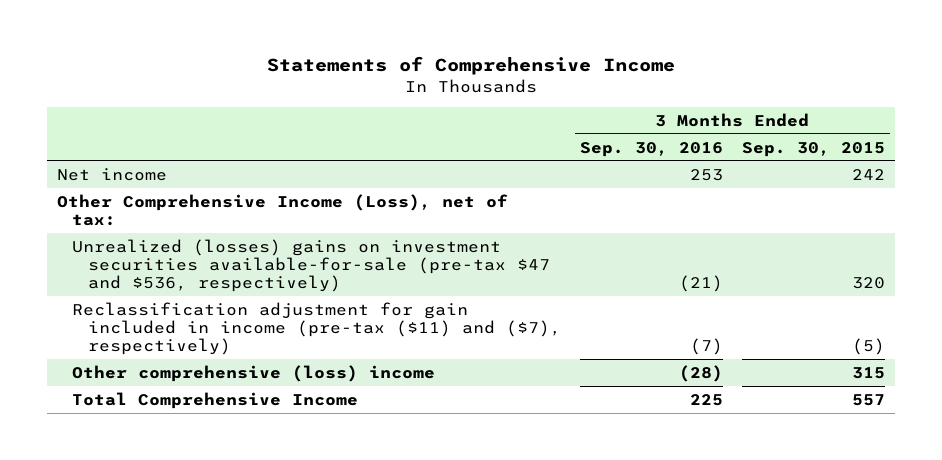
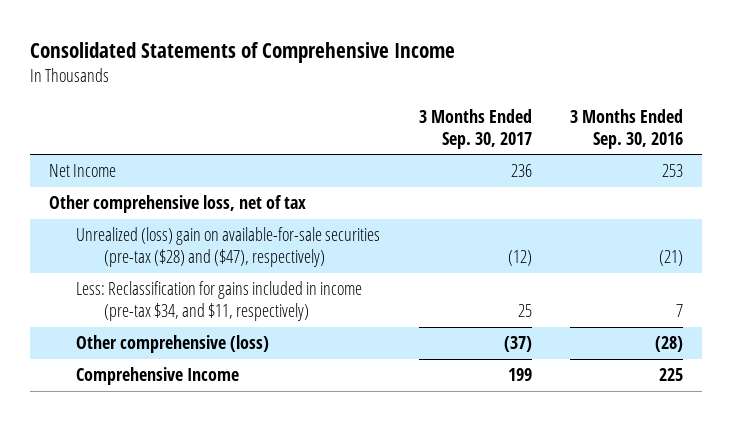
[266,56,675,76] Statements of Comprehensive Income -> [29,41,455,63] Consolidated Statements of Comprehensive Income
[741,141,885,157] Sep. 30, 2015 -> none
none -> [418,108,532,149] 3 Months Ended Sep. 30, 2017
[56,167,167,181] Net income -> [48,164,116,178] Net Income
[56,193,508,226] Other Comprehensive Income (Loss), net of tax: -> [48,195,306,214] Other comprehensive loss, net of tax
[72,238,550,293] Unrealized (losses) gains on investment securities available-for-sale (pre-tax $47 and $536, respectively) -> [76,227,381,268] Unrealized (loss) gain on available-for-sale securities (pre-tax ($28) and ($47), respectively)
[72,301,561,356] Reclassification adjustment for gain included in income (pre-tax ($11) and ($7), respectively) -> [76,281,363,322] Less: Reclassification for gains included in income (pre-tax $34, and $11, respectively)
[689,338,723,356] (7) -> [675,304,683,318] 7
[72,364,436,382] Other comprehensive (loss) income -> [76,335,270,354] Other comprehensive (loss)
[72,391,359,409] Total Comprehensive Income -> [76,367,240,386] Comprehensive Income

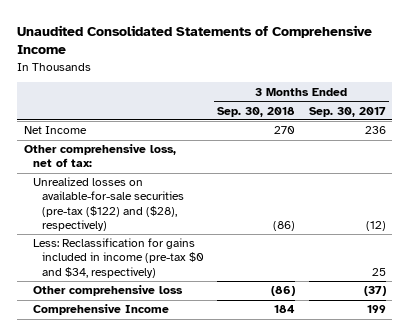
[29,41,455,63] Consolidated Statements of Comprehensive Income -> [17,24,373,55] Unaudited Consolidated Statements of Comprehensive Income
[569,108,683,149] 3 Months Ended Sep. 30, 2016 -> none
none -> [217,106,296,117] Sep. 30, 2018
[48,195,306,214] Other comprehensive loss, net of tax -> [24,144,177,168] Other comprehensive loss, net of tax:
[76,227,381,268] Unrealized (loss) gain on available-for-sale securities (pre-tax ($28) and ($47), respectively) -> [32,177,184,231] Unrealized losses on available-for-sale securities (pre-tax ($122) and ($28), respectively)
[76,281,363,322] Less: Reclassification for gains included in income (pre-tax $34, and $11, respectively) -> [32,238,204,278] Less: Reclassification for gains included in income (pre-tax $0 and $34, respectively)
[76,335,270,354] Other comprehensive (loss) -> [32,285,183,297] Other comprehensive loss

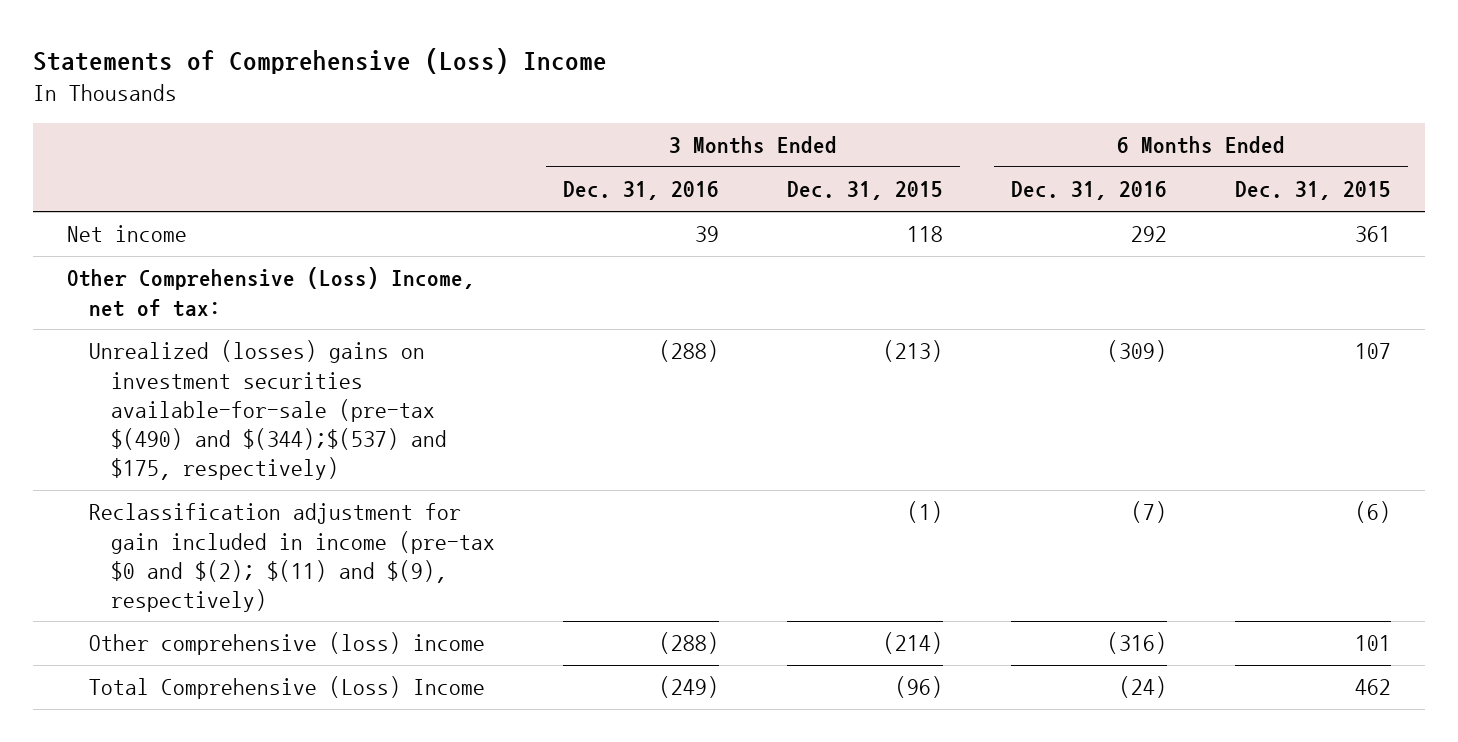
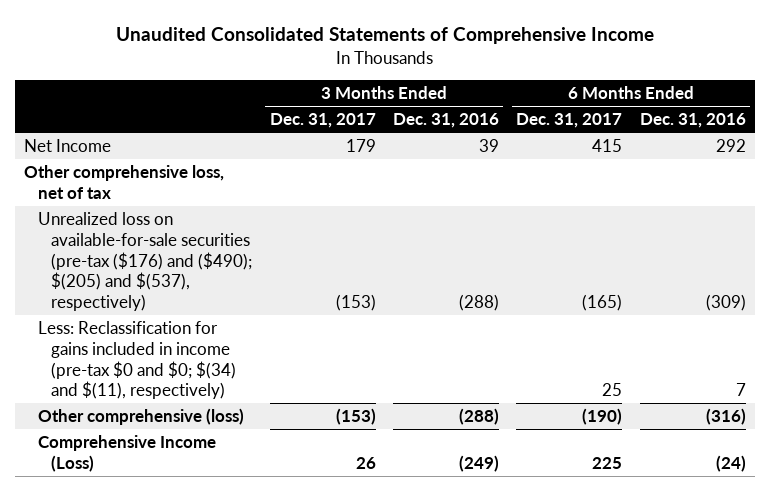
[33,47,608,74] Statements of Comprehensive (Loss) Income -> [116,27,655,45] Unaudited Consolidated Statements of Comprehensive Income
[786,181,943,201] Dec. 31, 2015 -> none
[1234,181,1391,201] Dec. 31, 2015 -> none
none -> [269,113,376,129] Dec. 31, 2017
none -> [516,113,623,129] Dec. 31, 2017
[67,225,188,243] Net income -> [24,138,112,152] Net Income
[67,267,476,317] Other Comprehensive (Loss) Income, net of tax: -> [24,164,225,199] Other comprehensive loss, net of tax
[88,340,447,480] Unrealized (losses) gains on investment securities available-for-sale (pre-tax $(490) and $(344);$(537) and $175, respectively) -> [37,211,253,312] Unrealized loss on available-for-sale securities (pre-tax ($176) and ($490); $(205) and $(537), respectively)
[88,503,495,612] Reclassification adjustment for gain included in income (pre-tax $0 and $(2); $(11) and $(9), respectively) -> [37,320,237,400] Less: Reclassification for gains included in income (pre-tax $0 and $0; $(34) and $(11), respectively)
[1130,501,1167,524] (7) -> [735,383,746,397] 7
[88,632,485,656] Other comprehensive (loss) income -> [37,407,244,425] Other comprehensive (loss)
[88,676,485,700] Total Comprehensive (Loss) Income -> [37,434,216,472] Comprehensive Income (Loss)

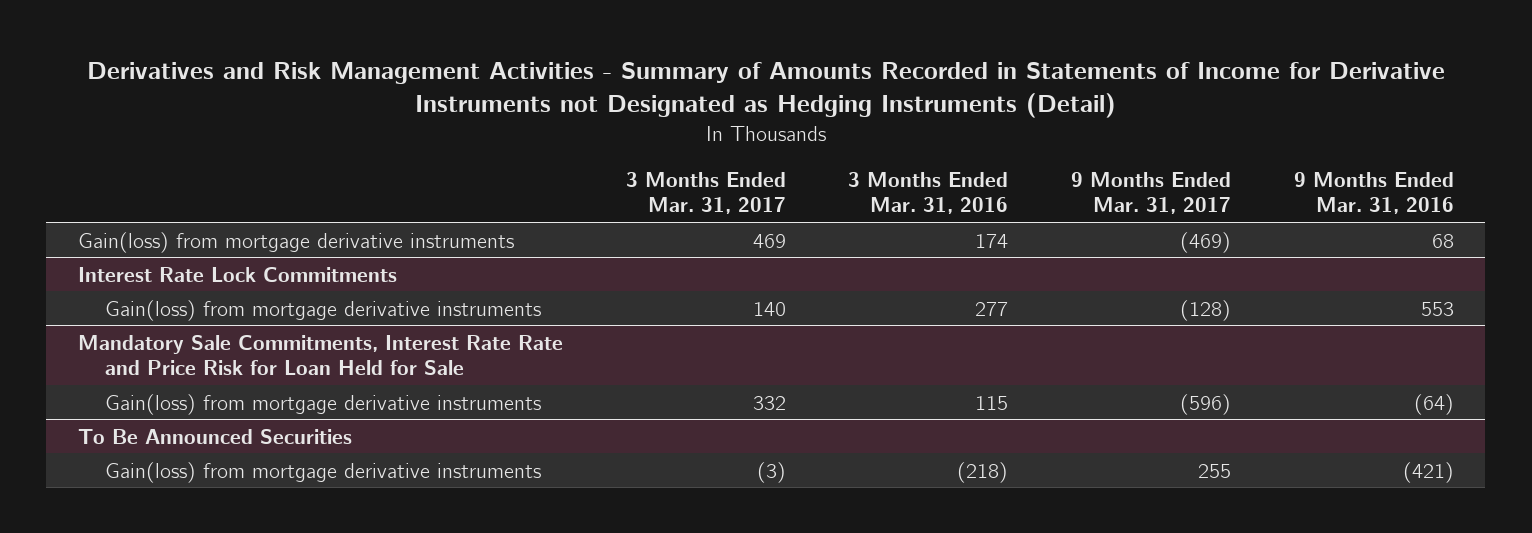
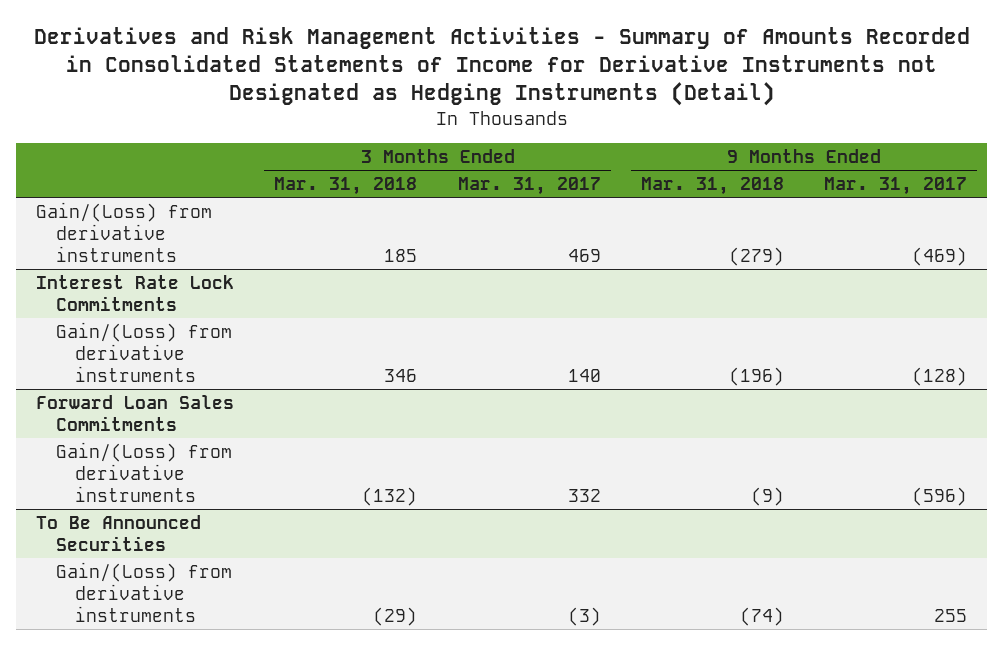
[86,62,1445,119] Derivatives and Risk Management Activities - Summary of Amounts Recorded in Statements of Income for Derivative Instruments not Designated as Hedging Instruments (Detail) -> [33,27,970,107] Derivatives and Risk Management Activities - Summary of Amounts Recorded in Consolidated Statements of Income for Derivative Instruments not Designated as Hedging Instruments (Detail)
[848,171,1009,215] 3 Months Ended Mar. 31, 2016 -> none
[1294,171,1455,215] 9 Months Ended Mar. 31, 2016 -> none
none -> [274,177,418,196] Mar. 31, 2018
none -> [640,177,784,196] Mar. 31, 2018
[77,231,514,253] Gain(loss) from mortgage derivative instruments -> [36,201,213,262] Gain/(Loss) from derivative instruments
[77,334,563,376] Mandatory Sale Commitments, Interest Rate Rate and Price Risk for Loan Held for Sale -> none
[104,299,541,321] Gain(loss) from mortgage derivative instruments -> [55,321,232,382] Gain/(Loss) from derivative instruments
none -> [36,394,235,431] Forward Loan Sales Commitments
[104,393,541,415] Gain(loss) from mortgage derivative instruments -> [55,441,232,502] Gain/(Loss) from derivative instruments
[104,461,541,483] Gain(loss) from mortgage derivative instruments -> [55,561,232,622] Gain/(Loss) from derivative instruments

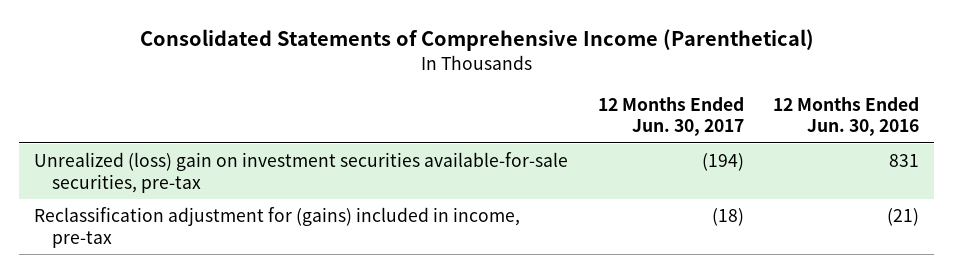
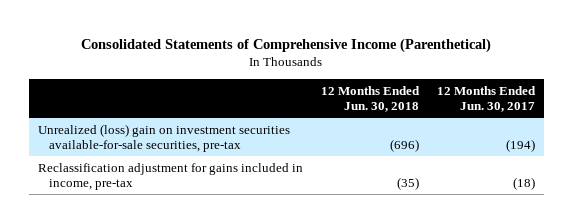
[773,96,920,137] 12 Months Ended Jun. 30, 2016 -> none
none -> [320,85,420,112] 12 Months Ended Jun. 30, 2018
[34,207,521,248] Reclassification adjustment for (gains) included in income, pre-tax -> [37,162,303,190] Reclassification adjustment for gains included in income, pre-tax

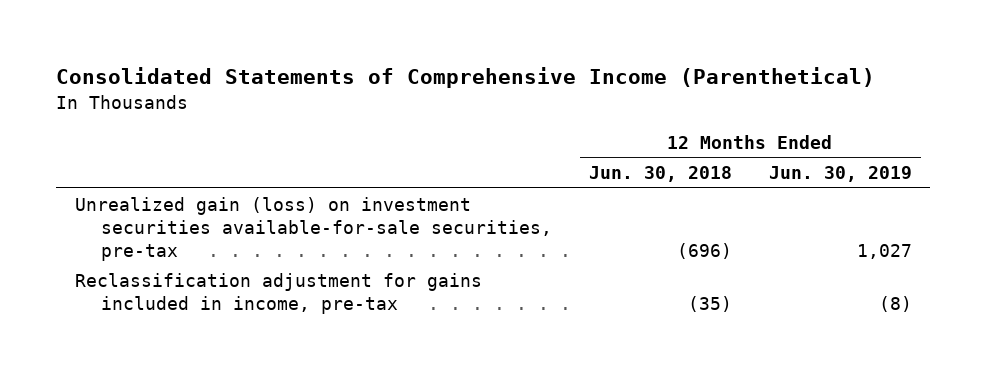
[437,85,537,112] 12 Months Ended Jun. 30, 2017 -> none
none -> [768,166,912,183] Jun. 30, 2019
[37,123,290,152] Unrealized (loss) gain on investment securities available-for-sale securities, pre-tax -> [74,196,553,261] Unrealized gain (loss) on investment securities available-for-sale securities, pre-tax

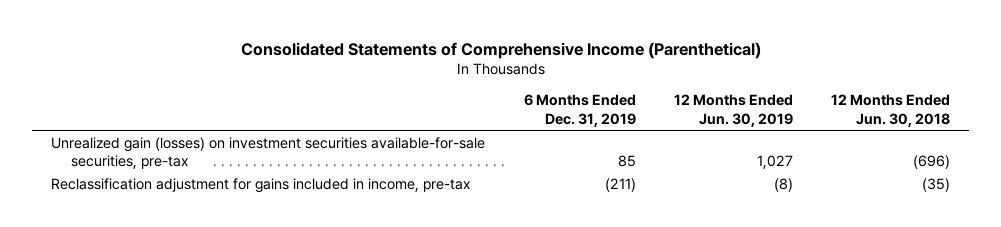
none -> [523,94,636,127] 6 Months Ended Dec. 31, 2019
[74,196,553,261] Unrealized gain (loss) on investment securities available-for-sale securities, pre-tax -> [51,136,486,169] Unrealized gain (losses) on investment securities available-for-sale securities, pre-tax

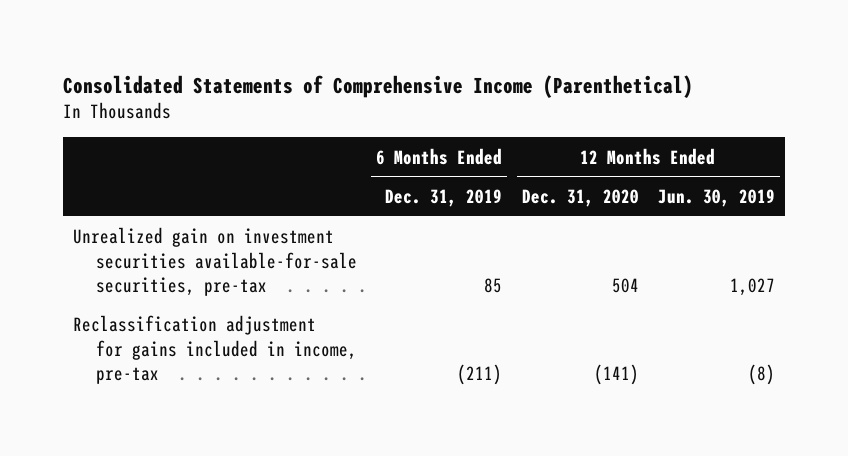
[830,94,950,127] 12 Months Ended Jun. 30, 2018 -> none
none -> [521,188,639,207] Dec. 31, 2020
[51,136,486,169] Unrealized gain (losses) on investment securities available-for-sale securities, pre-tax -> [73,227,358,296] Unrealized gain on investment securities available-for-sale securities, pre-tax

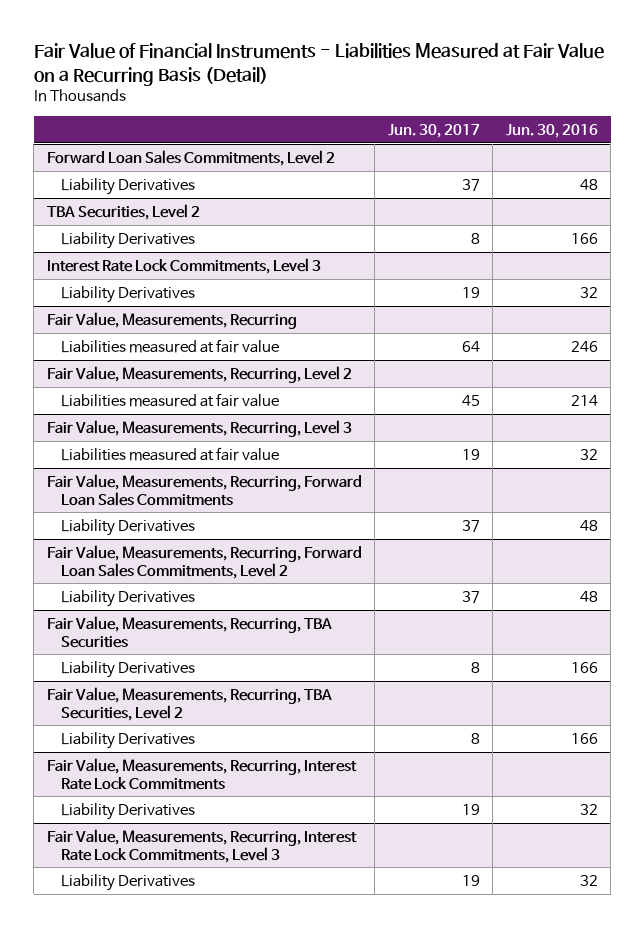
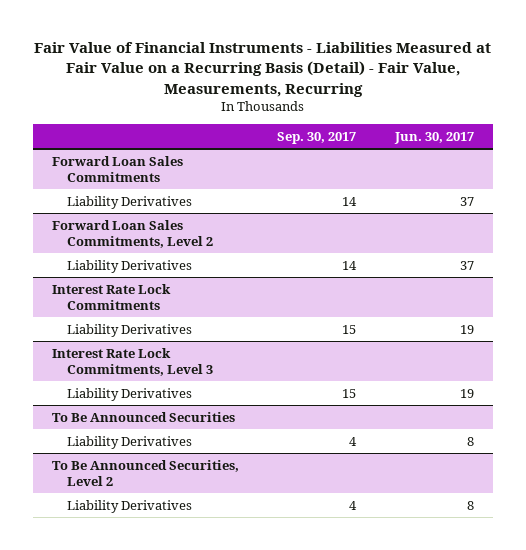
[33,43,604,86] Fair Value of Financial Instruments - Liabilities Measured at Fair Value on a Recurring Basis (Detail) -> [33,41,491,97] Fair Value of Financial Instruments - Liabilities Measured at Fair Value on a Recurring Basis (Detail) - Fair Value, Measurements, Recurring
[505,123,598,138] Jun. 30, 2016 -> none
none -> [277,131,357,144] Sep. 30, 2017
none -> [51,155,183,182] Forward Loan Sales Commitments
none -> [67,195,193,209] Liability Derivatives
[46,203,200,220] TBA Securities, Level 2 -> none
none -> [51,283,171,310] Interest Rate Lock Commitments
[470,232,480,244] 8 -> [459,324,474,334] 19
[60,338,279,353] Liabilities measured at fair value -> none
[46,365,352,383] Fair Value, Measurements, Recurring, Level 2 -> none
[60,392,279,407] Liabilities measured at fair value -> none
[46,419,352,437] Fair Value, Measurements, Recurring, Level 3 -> none
[60,446,279,461] Liabilities measured at fair value -> none
[46,473,362,506] Fair Value, Measurements, Recurring, Forward Loan Sales Commitments -> none
[60,518,195,536] Liability Derivatives -> none
[46,544,362,579] Fair Value, Measurements, Recurring, Forward Loan Sales Commitments, Level 2 -> none
[60,589,195,607] Liability Derivatives -> none
[46,615,332,648] Fair Value, Measurements, Recurring, TBA Securities -> none
[46,311,297,329] Fair Value, Measurements, Recurring -> [51,411,235,422] To Be Announced Securities
[46,686,332,721] Fair Value, Measurements, Recurring, TBA Securities, Level 2 -> none
none -> [51,459,239,486] To Be Announced Securities, Level 2
[46,757,357,790] Fair Value, Measurements, Recurring, Interest Rate Lock Commitments -> none
[60,802,195,820] Liability Derivatives -> none
[46,828,357,863] Fair Value, Measurements, Recurring, Interest Rate Lock Commitments, Level 3 -> none
[60,873,195,891] Liability Derivatives -> none

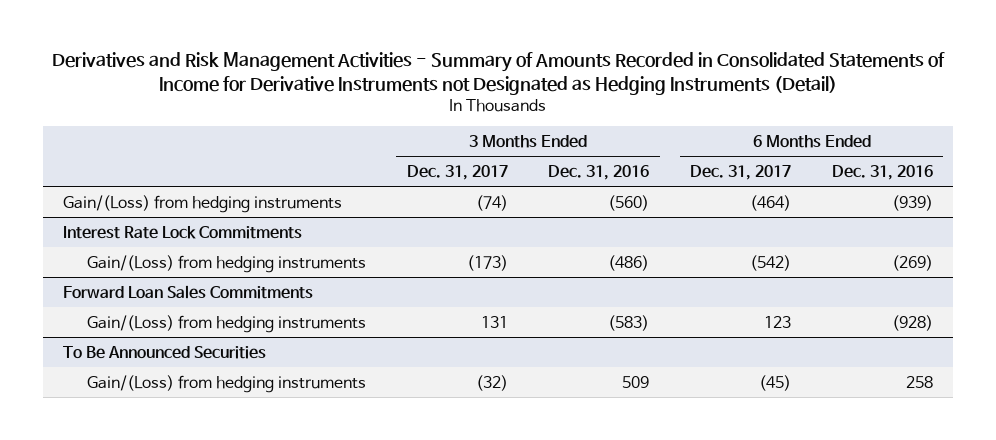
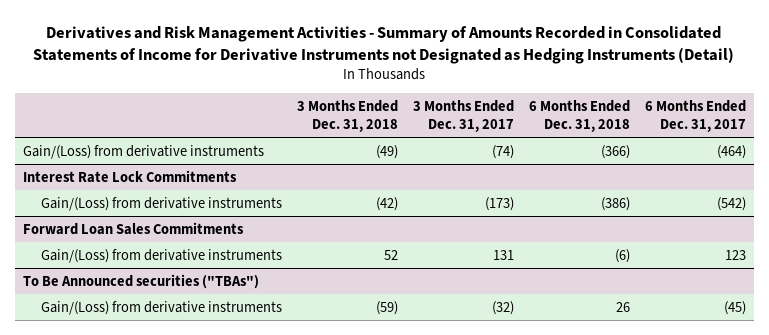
[548,164,650,180] Dec. 31, 2016 -> none
[831,164,933,180] Dec. 31, 2016 -> none
none -> [296,100,398,133] 3 Months Ended Dec. 31, 2018
none -> [528,100,630,133] 6 Months Ended Dec. 31, 2018
[62,194,342,213] Gain/(Loss) from hedging instruments -> [22,144,264,159] Gain/(Loss) from derivative instruments
[86,254,366,273] Gain/(Loss) from hedging instruments -> [40,196,282,211] Gain/(Loss) from derivative instruments
[86,314,366,333] Gain/(Loss) from hedging instruments -> [40,248,282,263] Gain/(Loss) from derivative instruments
[62,345,266,359] To Be Announced Securities -> [22,273,259,289] To Be Announced securities ("TBAs")
[86,374,366,393] Gain/(Loss) from hedging instruments -> [40,300,282,315] Gain/(Loss) from derivative instruments

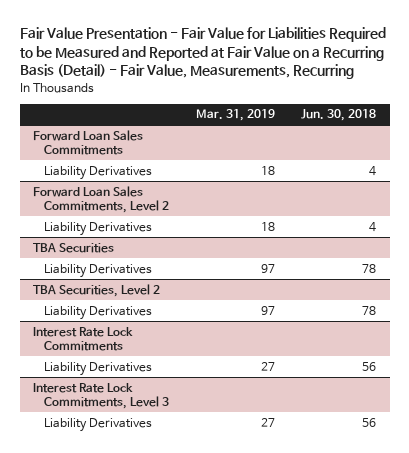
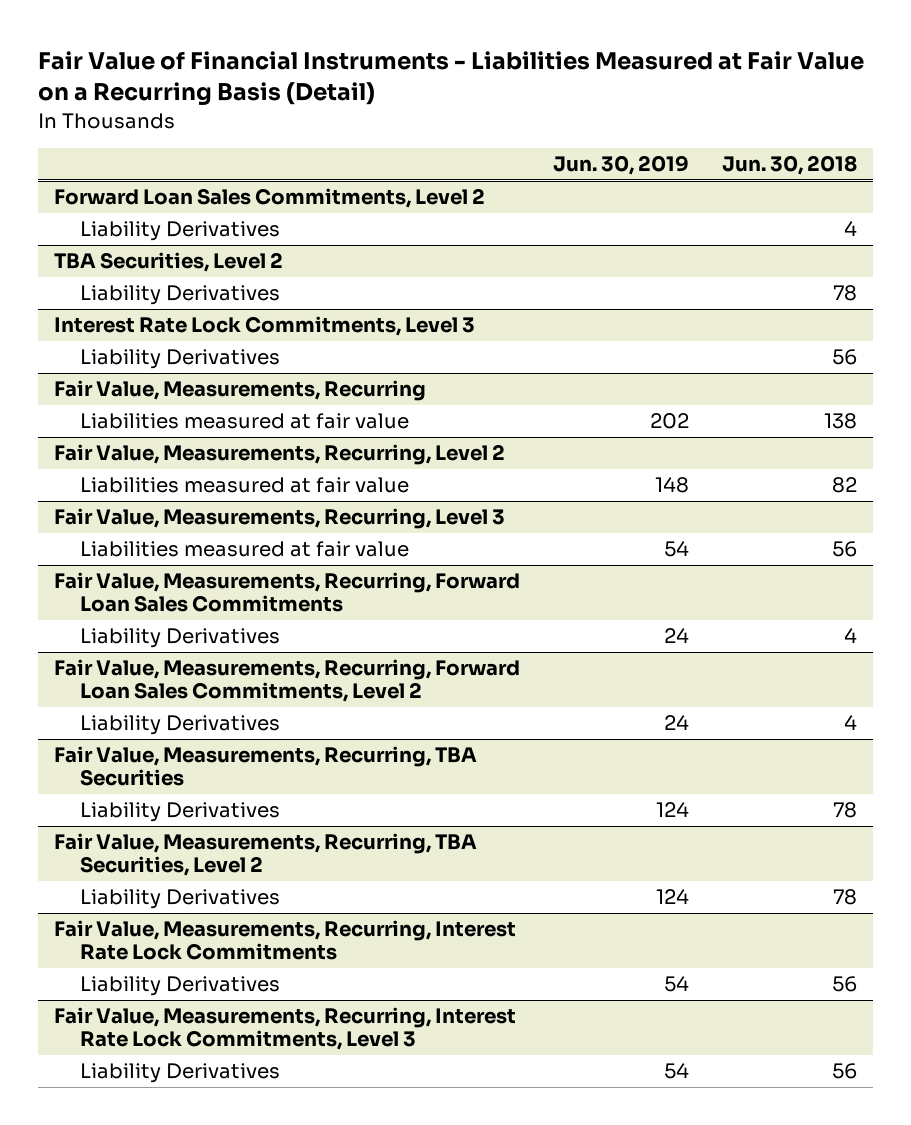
[19,27,386,80] Fair Value Presentation - Fair Value for Liabilities Required to be Measured and Reported at Fair Value on a Recurring Basis (Detail) - Fair Value, Measurements, Recurring -> [37,51,864,107] Fair Value of Financial Instruments - Liabilities Measured at Fair Value on a Recurring Basis (Detail)
[195,109,275,122] Mar. 31, 2019 -> none
none -> [553,154,690,175] Jun. 30, 2019
[33,129,144,156] Forward Loan Sales Commitments -> none
[44,165,153,180] Liability Derivatives -> none
[33,242,115,253] TBA Securities -> none
[44,263,153,278] Liability Derivatives -> none
[33,326,134,352] Interest Rate Lock Commitments -> none
[44,361,153,376] Liability Derivatives -> none
none -> [54,380,427,402] Fair Value, Measurements, Recurring
none -> [80,413,410,430] Liabilities measured at fair value
none -> [54,444,506,466] Fair Value, Measurements, Recurring, Level 2
none -> [80,477,410,494] Liabilities measured at fair value
none -> [54,508,506,530] Fair Value, Measurements, Recurring, Level 3
none -> [80,541,410,558] Liabilities measured at fair value
none -> [54,572,521,613] Fair Value, Measurements, Recurring, Forward Loan Sales Commitments
none -> [80,628,281,649] Liability Derivatives
none -> [54,659,521,703] Fair Value, Measurements, Recurring, Forward Loan Sales Commitments, Level 2
none -> [80,715,281,736] Liability Derivatives
none -> [54,746,478,787] Fair Value, Measurements, Recurring, TBA Securities
none -> [80,802,281,823] Liability Derivatives
none -> [54,833,478,877] Fair Value, Measurements, Recurring, TBA Securities, Level 2
none -> [80,889,281,910] Liability Derivatives
none -> [54,920,517,961] Fair Value, Measurements, Recurring, Interest Rate Lock Commitments
none -> [80,976,281,997] Liability Derivatives
none -> [54,1007,517,1051] Fair Value, Measurements, Recurring, Interest Rate Lock Commitments, Level 3
none -> [80,1063,281,1084] Liability Derivatives

